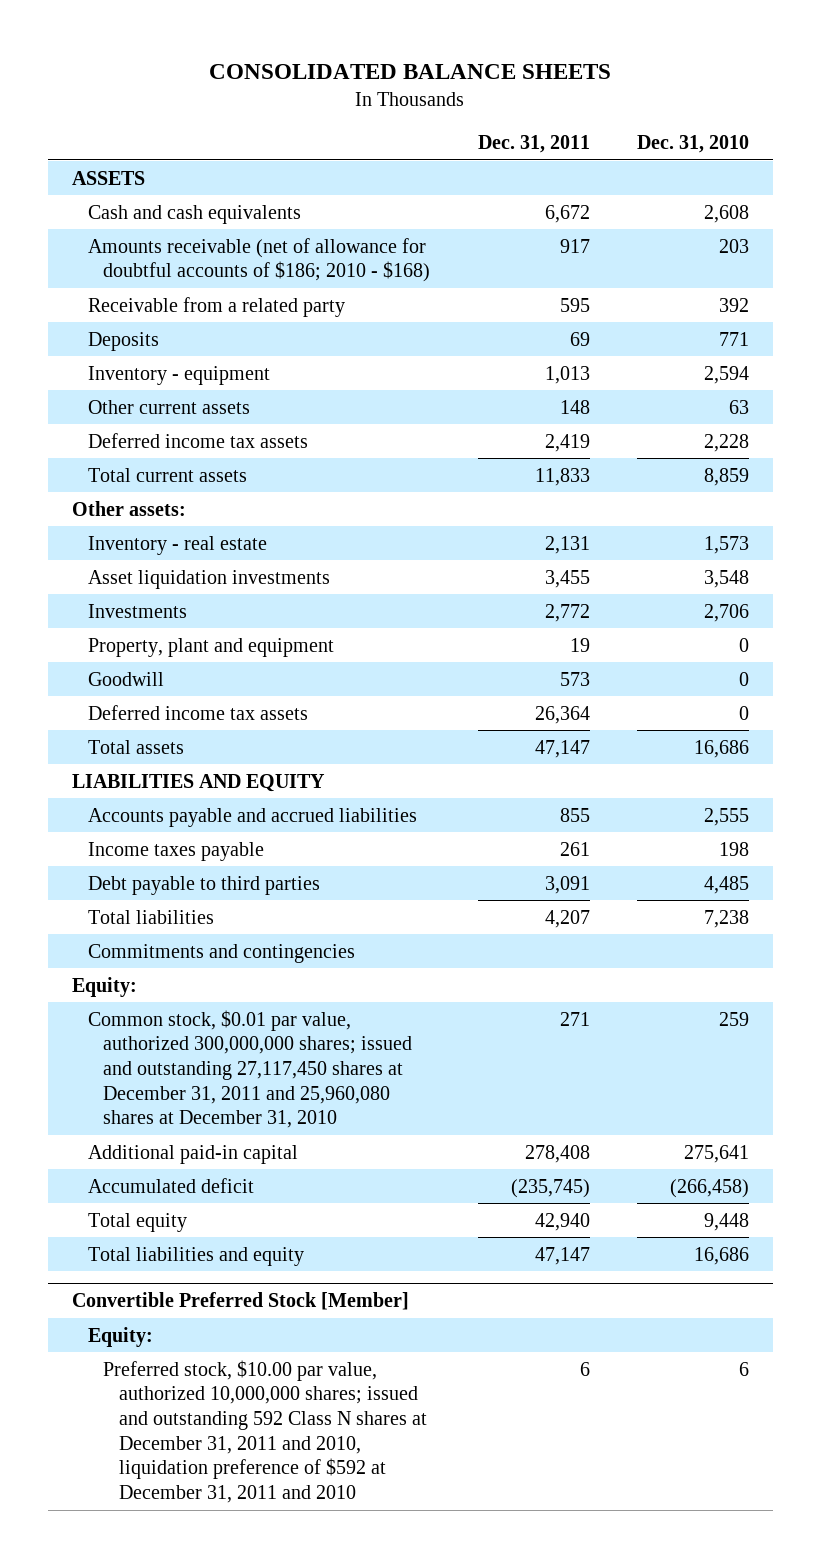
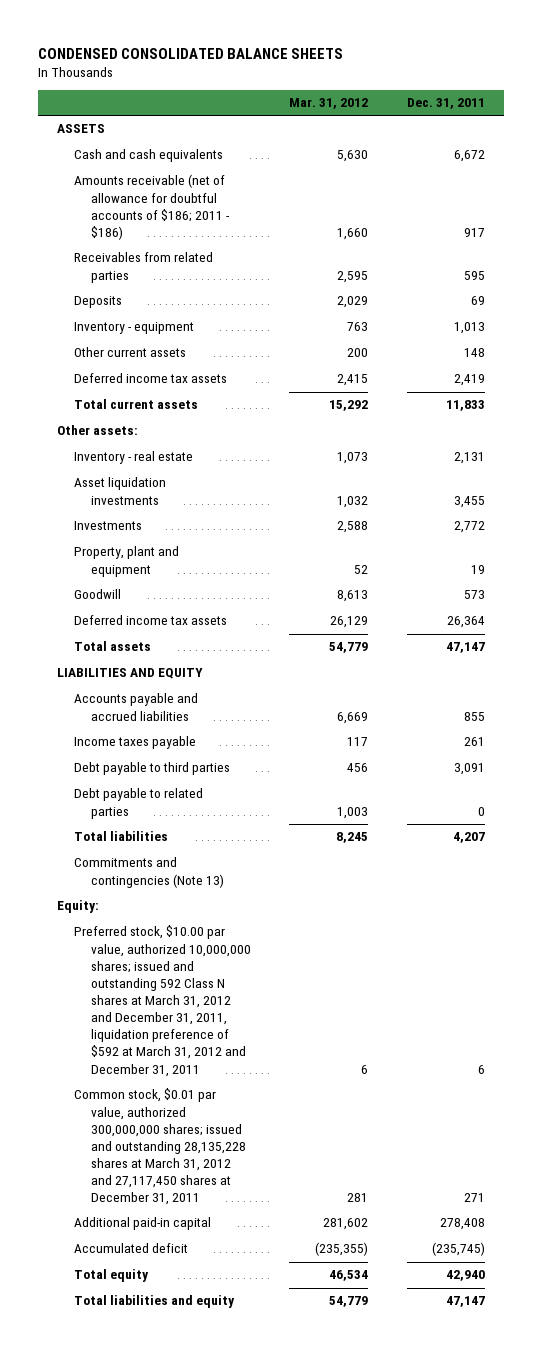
[209,63,612,79] CONSOLIDATED BALANCE SHEETS -> [38,47,344,59] CONDENSED CONSOLIDATED BALANCE SHEETS
[636,135,749,154] Dec. 31, 2010 -> none
none -> [289,98,369,110] Mar. 31, 2012
[87,237,431,283] Amounts receivable (net of allowance for doubtful accounts of $186; 2010 - $168) -> [74,174,230,240] Amounts receivable (net of allowance for doubtful accounts of $186; 2011 - $186)
[87,296,345,317] Receivable from a related party -> [74,252,214,283] Receivables from related parties
none -> [74,788,204,819] Debt payable to related parties
[87,943,355,963] Commitments and contingencies -> [74,857,224,888] Commitments and contingencies (Note 13)
none -> [74,925,251,1077] Preferred stock, $10.00 par value, authorized 10,000,000 shares; issued and outstanding 592 Class N shares at March 31, 2012 and December 31, 2011, liquidation preference of $592 at March 31, 2012 and December 31, 2011
[87,1009,413,1129] Common stock, $0.01 par value, authorized 300,000,000 shares; issued and outstanding 27,117,450 shares at December 31, 2011 and 25,960,080 shares at December 31, 2010 -> [74,1088,246,1206] Common stock, $0.01 par value, authorized 300,000,000 shares; issued and outstanding 28,135,228 shares at March 31, 2012 and 27,117,450 shares at December 31, 2011
[71,1291,409,1310] Convertible Preferred Stock [Member] -> none
[87,1326,153,1347] Equity: -> none
[103,1359,428,1504] Preferred stock, $10.00 par value, authorized 10,000,000 shares; issued and outstanding 592 Class N shares at December 31, 2011 and 2010, liquidation preference of $592 at December 31, 2011 and 2010 -> none

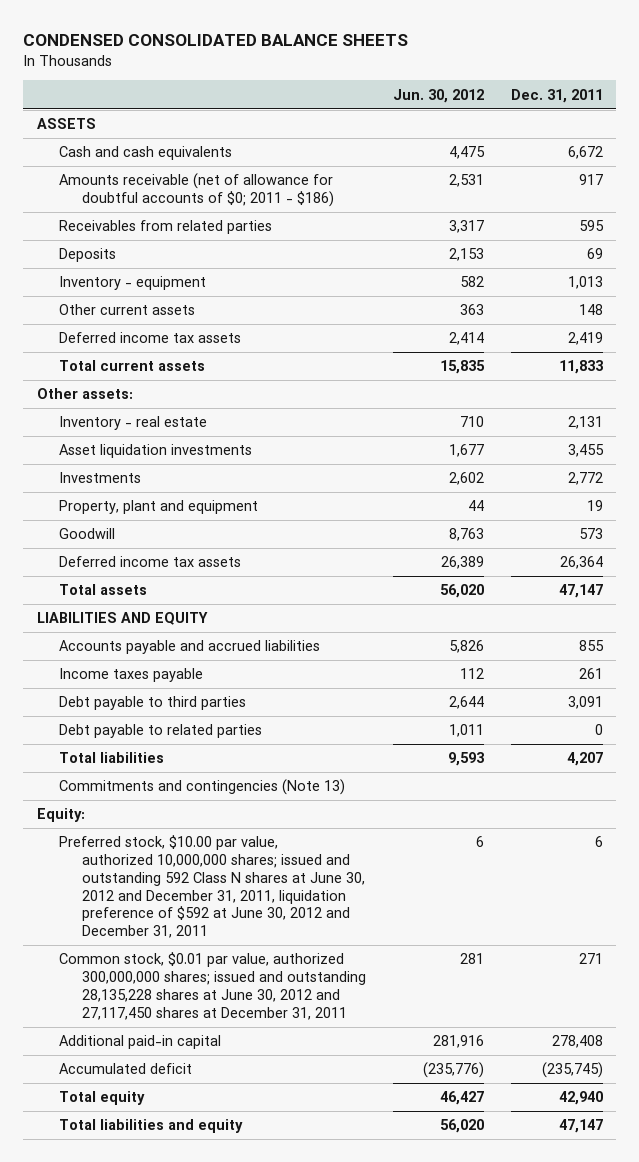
[289,98,369,110] Mar. 31, 2012 -> none
none -> [392,88,484,103] Jun. 30, 2012
[74,174,230,240] Amounts receivable (net of allowance for doubtful accounts of $186; 2011 - $186) -> [59,173,334,208] Amounts receivable (net of allowance for doubtful accounts of $0; 2011 - $186)
[74,925,251,1077] Preferred stock, $10.00 par value, authorized 10,000,000 shares; issued and outstanding 592 Class N shares at March 31, 2012 and December 31, 2011, liquidation preference of $592 at March 31, 2012 and December 31, 2011 -> [59,835,365,939] Preferred stock, $10.00 par value, authorized 10,000,000 shares; issued and outstanding 592 Class N shares at June 30, 2012 and December 31, 2011, liquidation preference of $592 at June 30, 2012 and December 31, 2011
[74,1088,246,1206] Common stock, $0.01 par value, authorized 300,000,000 shares; issued and outstanding 28,135,228 shares at March 31, 2012 and 27,117,450 shares at December 31, 2011 -> [59,952,366,1020] Common stock, $0.01 par value, authorized 300,000,000 shares; issued and outstanding 28,135,228 shares at June 30, 2012 and 27,117,450 shares at December 31, 2011

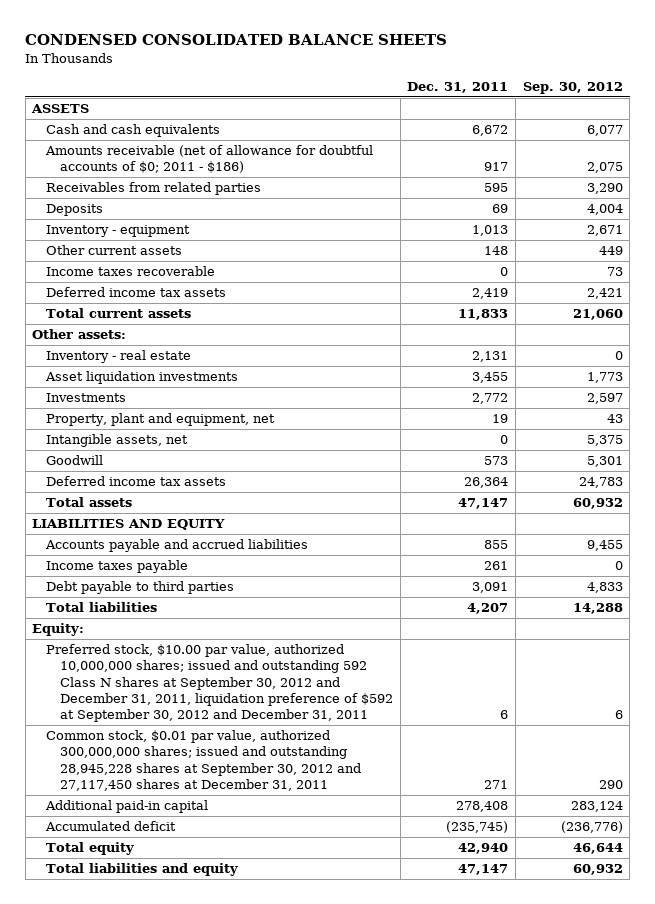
[392,88,484,103] Jun. 30, 2012 -> none
none -> [522,81,623,94] Sep. 30, 2012
none -> [46,266,216,277] Income taxes recoverable
[59,500,259,515] Property, plant and equipment -> [46,413,276,427] Property, plant and equipment, net
none -> [46,434,189,448] Intangible assets, net
[59,724,263,739] Debt payable to related parties -> none
[59,779,346,796] Commitments and contingencies (Note 13) -> none
[59,835,365,939] Preferred stock, $10.00 par value, authorized 10,000,000 shares; issued and outstanding 592 Class N shares at June 30, 2012 and December 31, 2011, liquidation preference of $592 at June 30, 2012 and December 31, 2011 -> [46,644,393,723] Preferred stock, $10.00 par value, authorized 10,000,000 shares; issued and outstanding 592 Class N shares at September 30, 2012 and December 31, 2011, liquidation preference of $592 at September 30, 2012 and December 31, 2011
[59,952,366,1020] Common stock, $0.01 par value, authorized 300,000,000 shares; issued and outstanding 28,135,228 shares at June 30, 2012 and 27,117,450 shares at December 31, 2011 -> [46,730,361,791] Common stock, $0.01 par value, authorized 300,000,000 shares; issued and outstanding 28,945,228 shares at September 30, 2012 and 27,117,450 shares at December 31, 2011

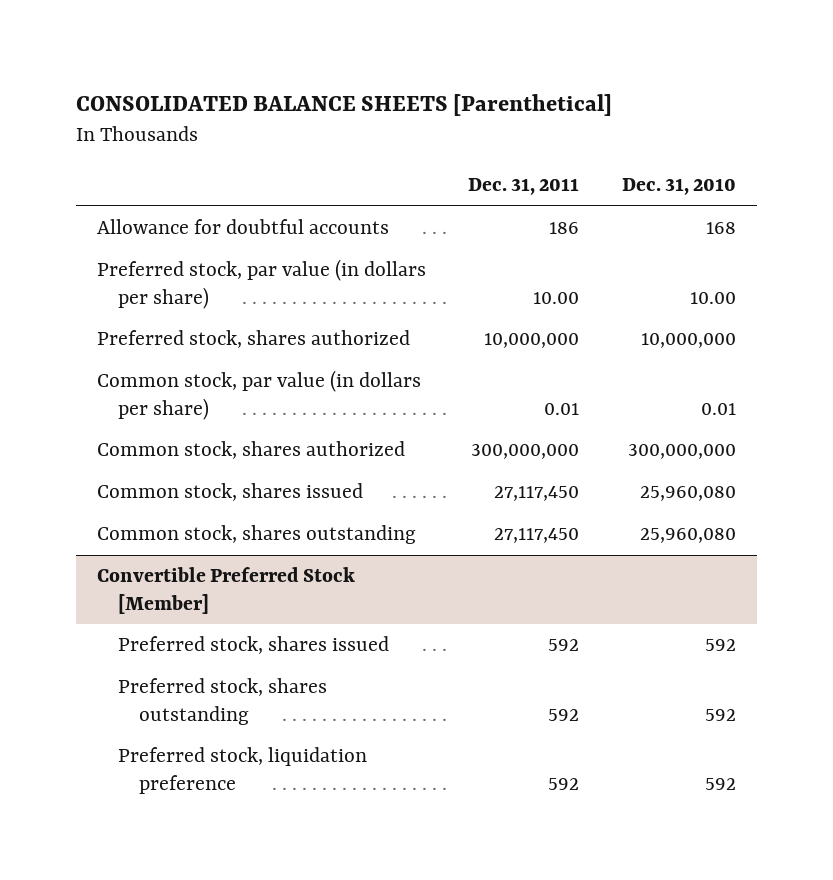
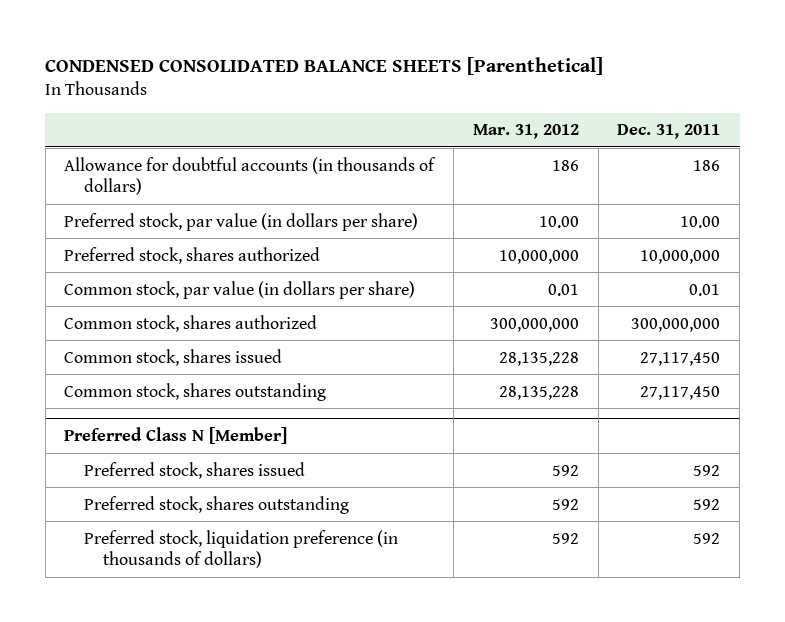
[75,93,612,116] CONSOLIDATED BALANCE SHEETS [Parenthetical] -> [45,57,604,76] CONDENSED CONSOLIDATED BALANCE SHEETS [Parenthetical]
[621,178,736,196] Dec. 31, 2010 -> none
none -> [472,124,579,140] Mar. 31, 2012
[97,219,390,235] Allowance for doubtful accounts -> [64,156,437,196] Allowance for doubtful accounts (in thousands of dollars)
[97,567,356,614] Convertible Preferred Stock [Member] -> none
none -> [64,427,288,445] Preferred Class N [Member]
[118,747,368,794] Preferred stock, liquidation preference -> [83,529,398,569] Preferred stock, liquidation preference (in thousands of dollars)

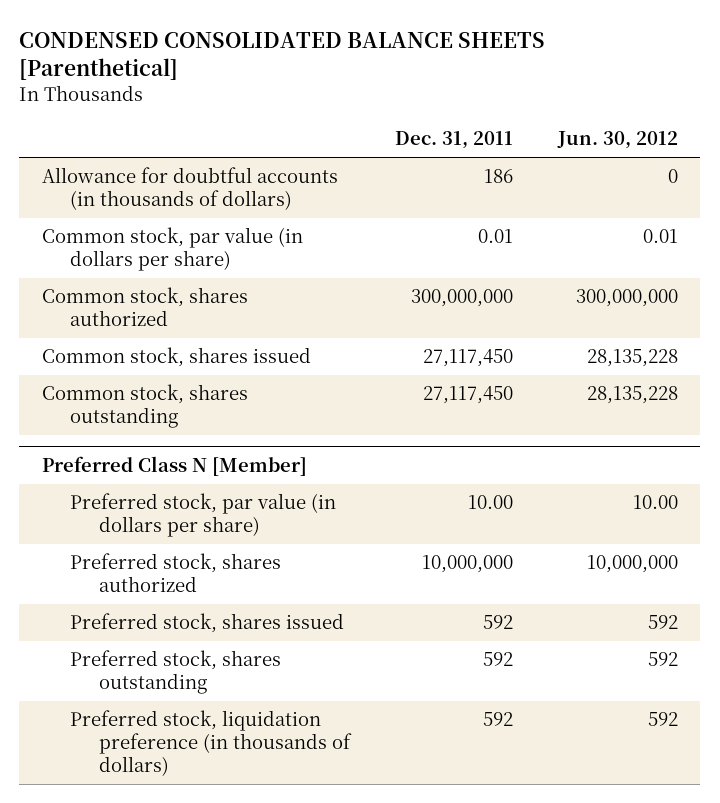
[472,124,579,140] Mar. 31, 2012 -> none
none -> [556,131,678,150] Jun. 30, 2012
[64,212,419,231] Preferred stock, par value (in dollars per share) -> none
[64,246,321,264] Preferred stock, shares authorized -> none
none -> [70,493,337,538] Preferred stock, par value (in dollars per share)
none -> [70,553,282,593] Preferred stock, shares authorized

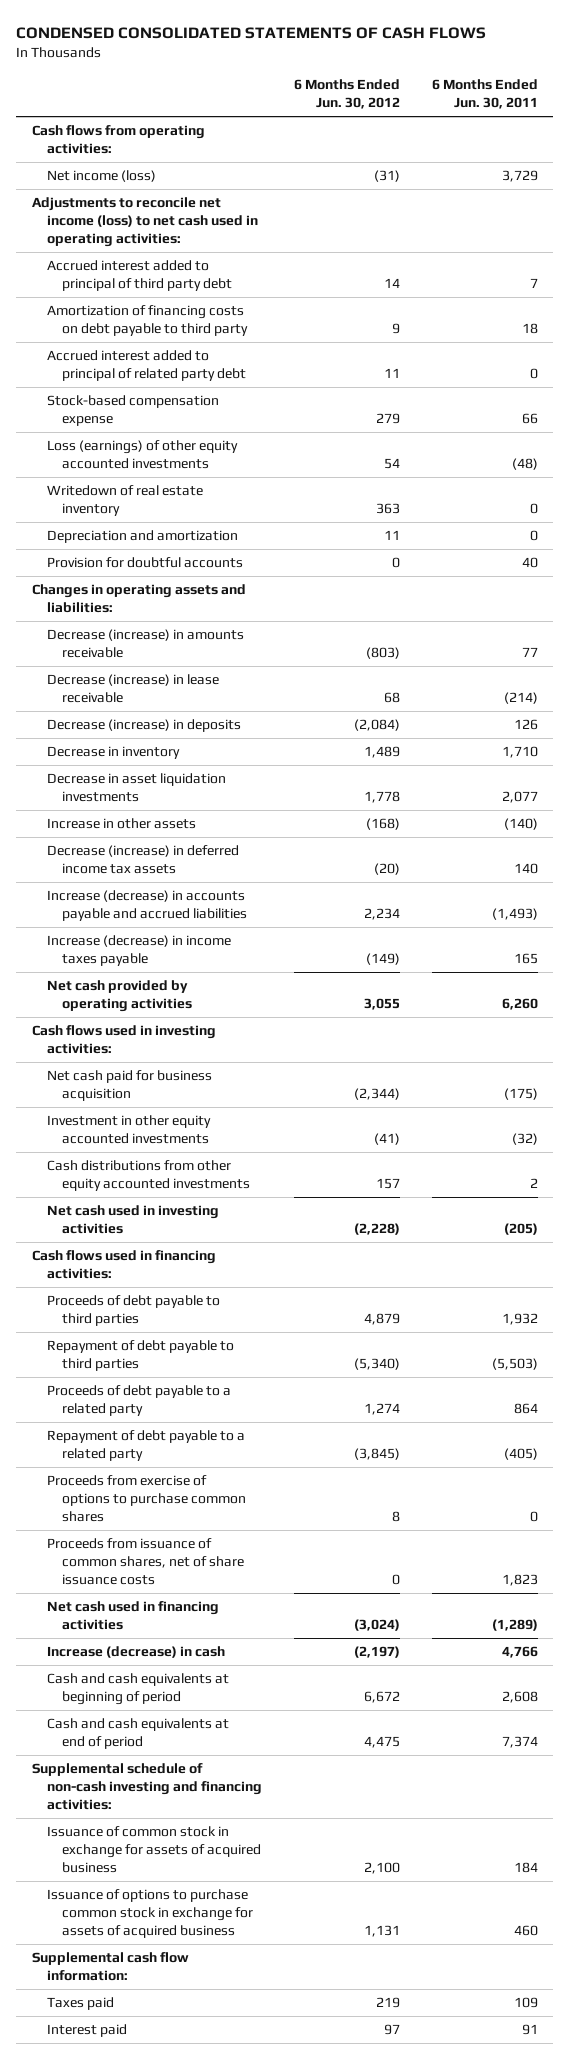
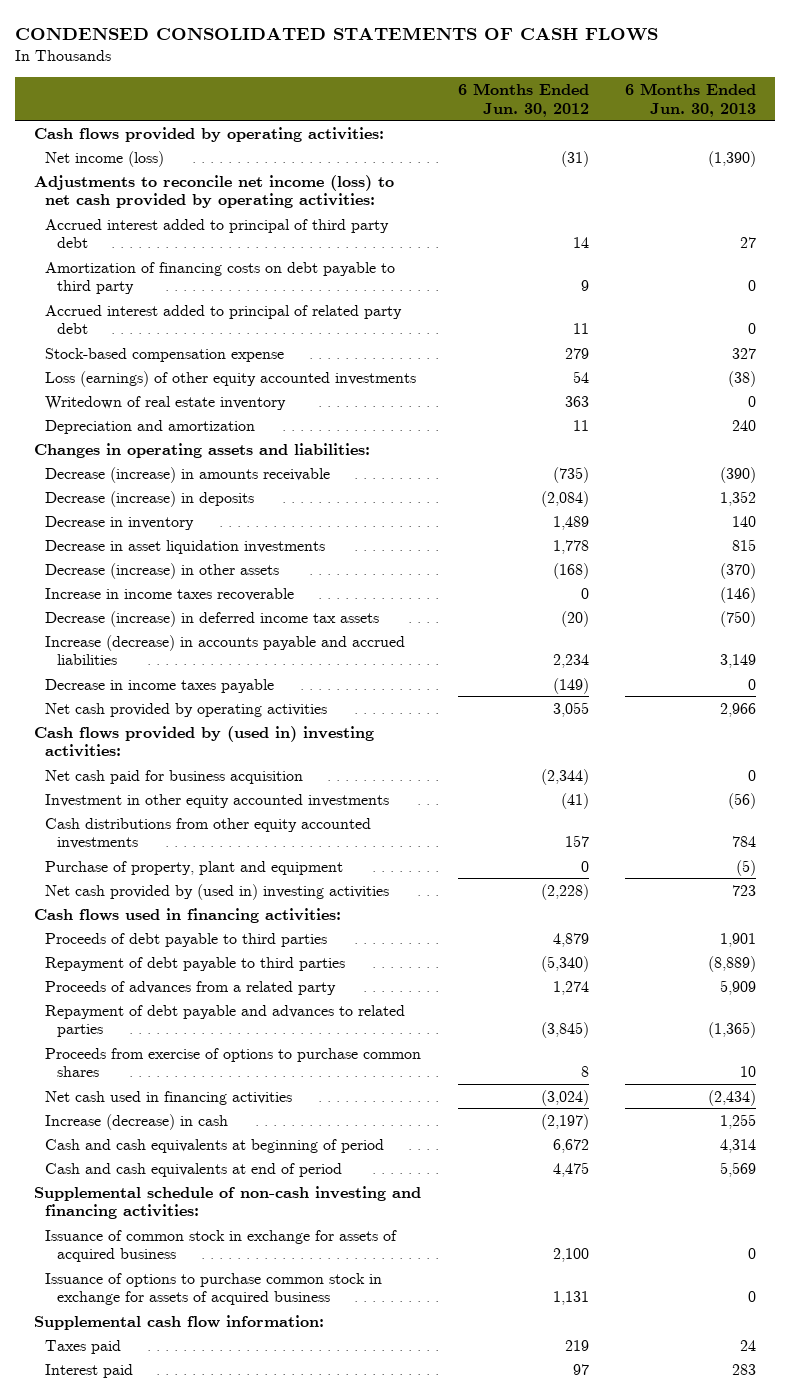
[431,79,538,110] 6 Months Ended Jun. 30, 2011 -> none
none -> [625,82,757,117] 6 Months Ended Jun. 30, 2013
[31,125,205,155] Cash flows from operating activities: -> [33,126,384,142] Cash flows provided by operating activities:
[31,197,259,248] Adjustments to reconcile net income (loss) to net cash used in operating activities: -> [33,174,394,209] Adjustments to reconcile net income (loss) to net cash provided by operating activities:
[47,557,244,569] Provision for doubtful accounts -> none
[47,674,220,704] Decrease (increase) in lease receivable -> none
[365,647,400,660] (803) -> [552,466,589,483] (735)
[47,818,197,830] Increase in other assets -> [45,562,280,579] Decrease (increase) in other assets
none -> [45,587,295,601] Increase in income taxes recoverable
[47,935,232,967] Increase (decrease) in income taxes payable -> [45,678,275,693] Decrease in income taxes payable
[31,1025,216,1055] Cash flows used in investing activities: -> [33,725,374,758] Cash flows provided by (used in) investing activities:
none -> [45,860,344,875] Purchase of property, plant and equipment
[47,1205,220,1235] Net cash used in investing activities -> [45,883,390,900] Net cash provided by (used in) investing activities
[47,1385,232,1417] Proceeds of debt payable to a related party -> [45,980,337,995] Proceeds of advances from a related party
[47,1430,246,1462] Repayment of debt payable to a related party -> [45,1004,406,1038] Repayment of debt payable and advances to related parties
[47,1538,245,1586] Proceeds from issuance of common shares, net of share issuance costs -> none

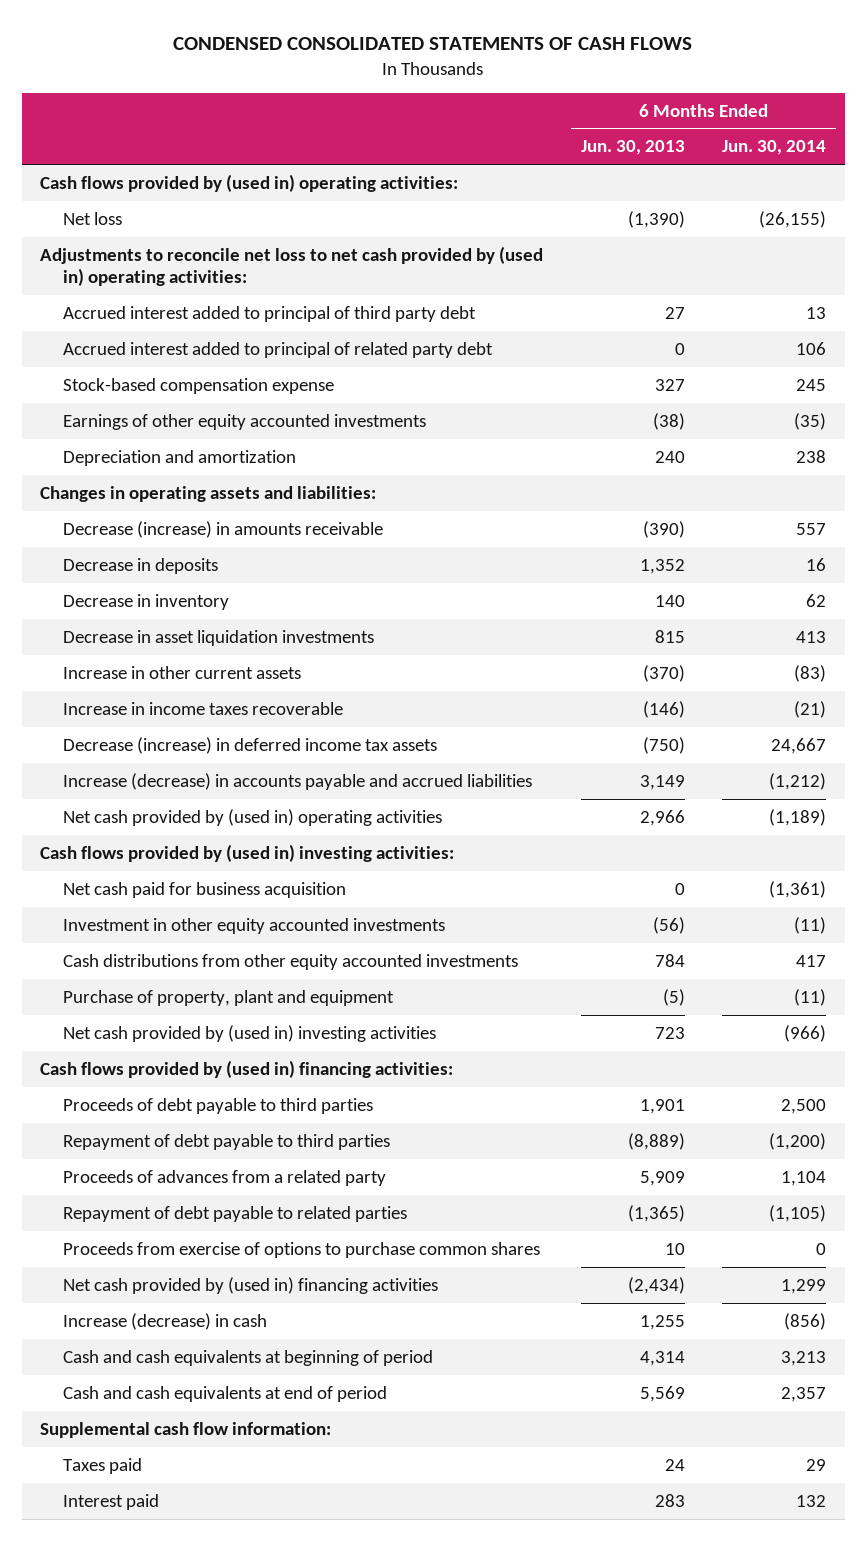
[457,82,589,117] 6 Months Ended Jun. 30, 2012 -> none
none -> [722,140,827,156] Jun. 30, 2014
[33,126,384,142] Cash flows provided by operating activities: -> [40,173,459,192] Cash flows provided by (used in) operating activities:
[45,150,165,167] Net income (loss) -> [62,211,122,225] Net loss
[33,174,394,209] Adjustments to reconcile net income (loss) to net cash provided by operating activities: -> [40,245,544,287] Adjustments to reconcile net loss to net cash provided by (used in) operating activities:
[45,261,396,295] Amortization of financing costs on debt payable to third party -> none
[45,395,287,410] Writedown of real estate inventory -> none
[45,370,417,387] Loss (earnings) of other equity accounted investments -> [62,413,426,430] Earnings of other equity accounted investments
[45,490,255,507] Decrease (increase) in deposits -> [62,557,218,574] Decrease in deposits
[45,562,280,579] Decrease (increase) in other assets -> [62,665,301,679] Increase in other current assets
[45,678,275,693] Decrease in income taxes payable -> none
[45,702,328,717] Net cash provided by operating activities -> [62,808,442,826] Net cash provided by (used in) operating activities
[33,907,341,923] Cash flows used in financing activities: -> [40,1059,454,1078] Cash flows provided by (used in) financing activities:
[45,1004,406,1038] Repayment of debt payable and advances to related parties -> [62,1205,407,1222] Repayment of debt payable to related parties
[45,1090,293,1105] Net cash used in financing activities -> [62,1276,438,1294] Net cash provided by (used in) financing activities
[33,1185,421,1220] Supplemental schedule of non-cash investing and financing activities: -> none
[45,1229,398,1263] Issuance of common stock in exchange for assets of acquired business -> none
[45,1272,383,1306] Issuance of options to purchase common stock in exchange for assets of acquired business -> none

